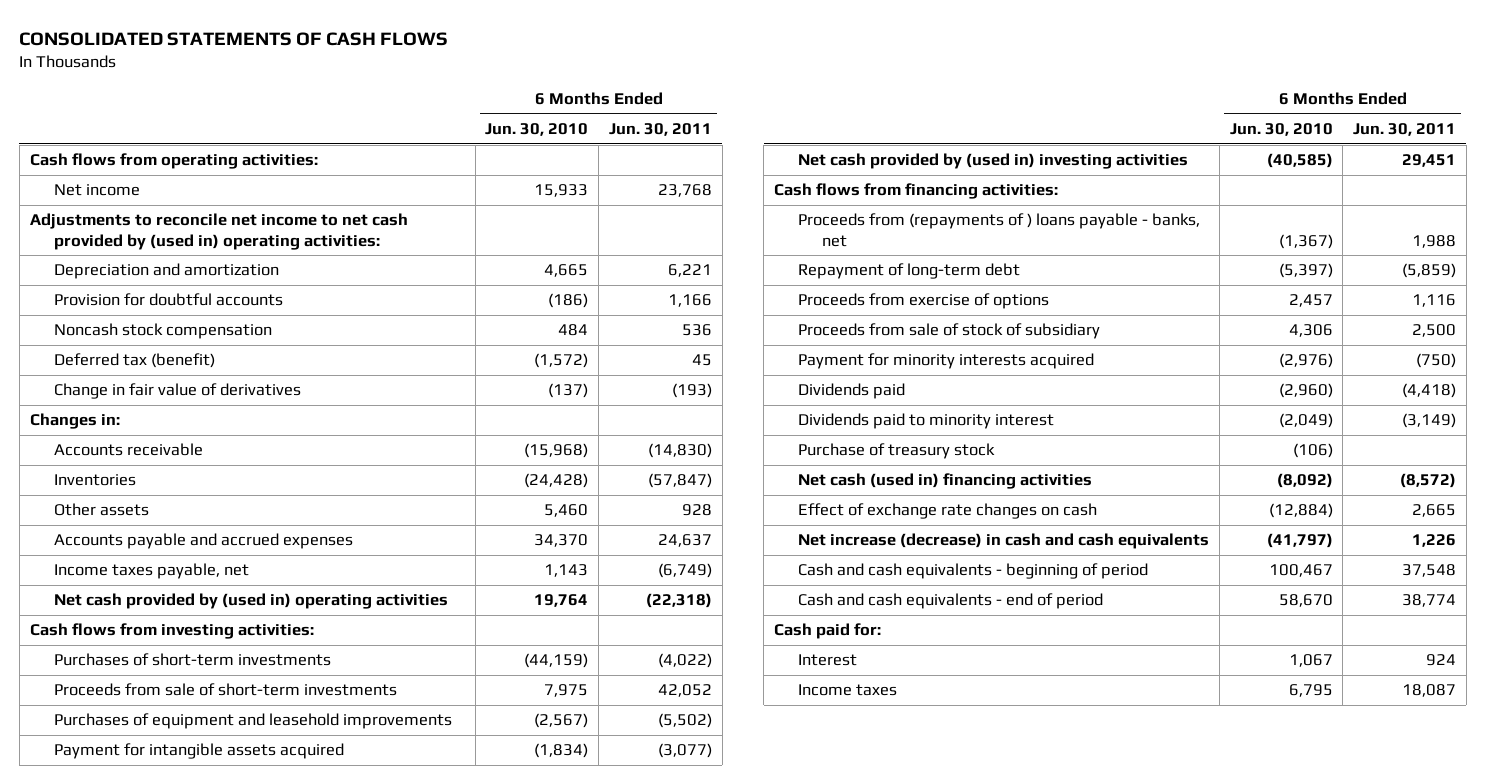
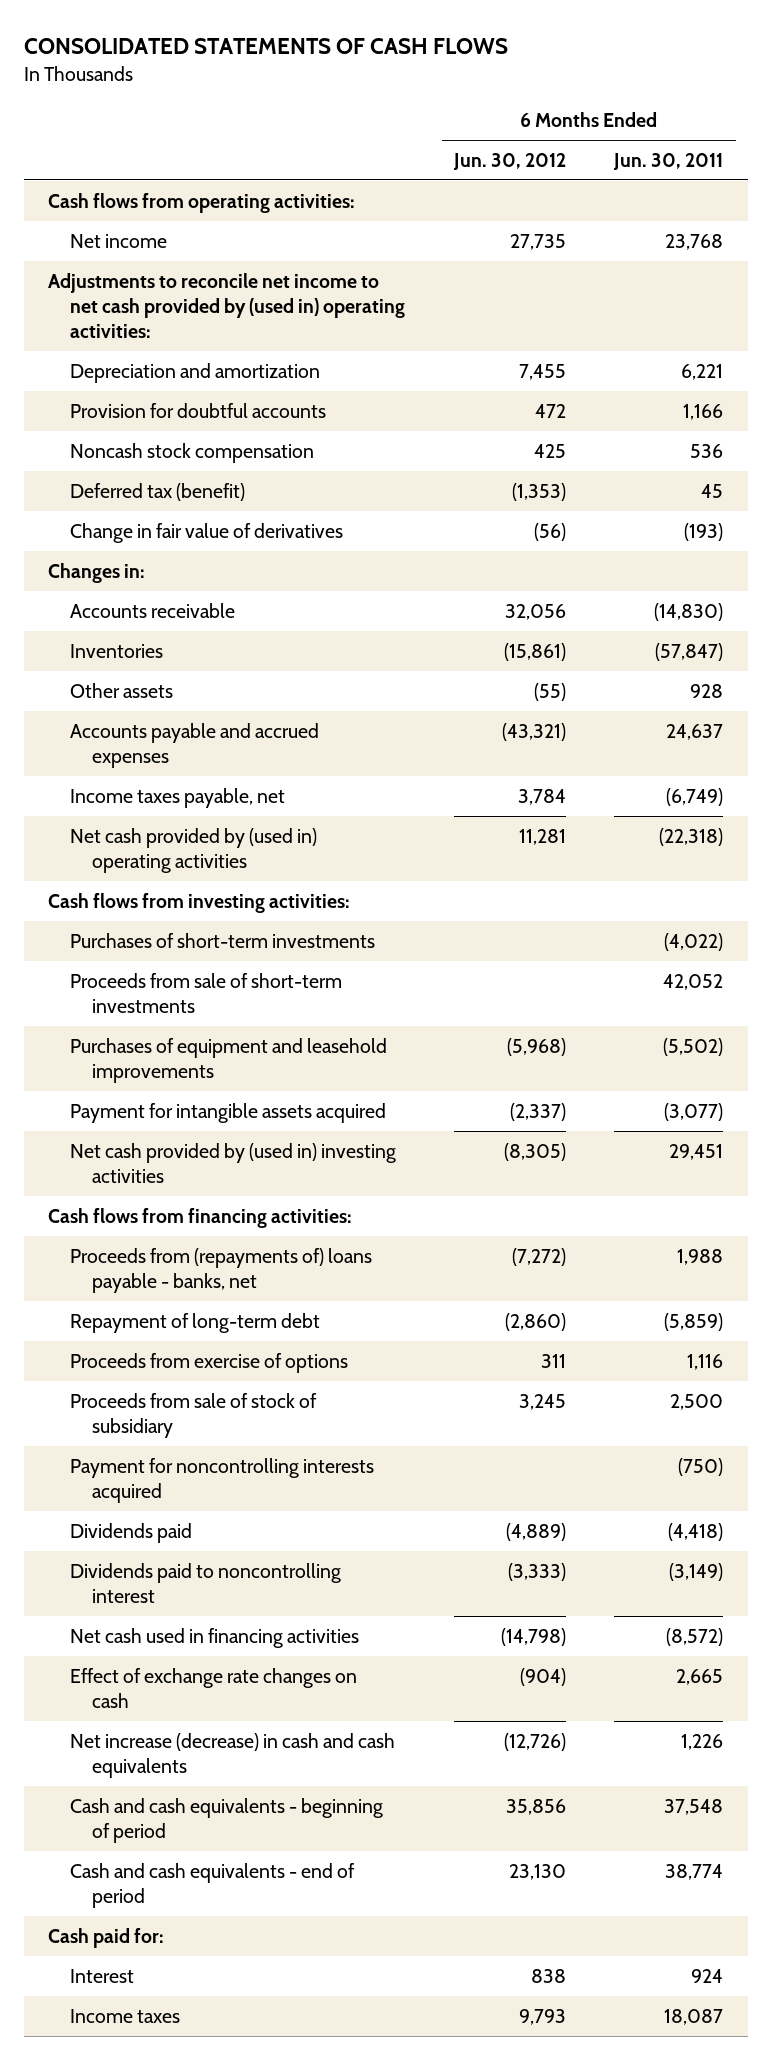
[485,123,589,137] Jun. 30, 2010 -> none
none -> [452,152,566,170] Jun. 30, 2012
[797,213,1200,247] Proceeds from (repayments of ) loans payable - banks, net -> [70,1247,373,1293] Proceeds from (repayments of) loans payable - banks, net
[797,353,1094,370] Payment for minority interests acquired -> [70,1457,375,1503] Payment for noncontrolling interests acquired
[797,443,995,460] Purchase of treasury stock -> none
[797,413,1054,430] Dividends paid to minority interest -> [70,1562,342,1603] Dividends paid to noncontrolling interest
[797,473,1092,490] Net cash (used in) financing activities -> [70,1627,360,1648] Net cash used in financing activities

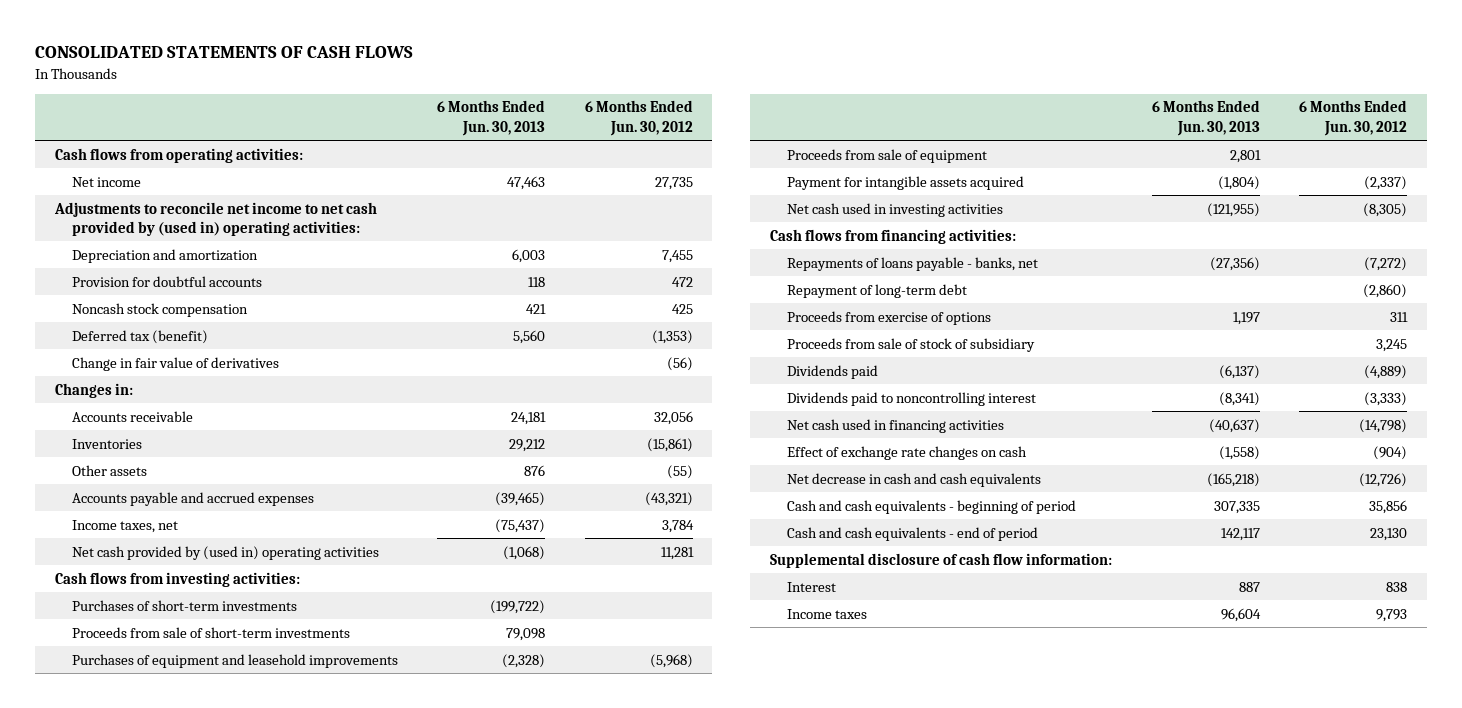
[613,152,724,170] Jun. 30, 2011 -> none
none -> [437,100,546,136] 6 Months Ended Jun. 30, 2013
[70,787,286,808] Income taxes payable, net -> [71,519,178,533] Income taxes, net
none -> [786,148,987,163] Proceeds from sale of equipment
[70,1142,397,1183] Net cash provided by (used in) investing activities -> [786,202,1003,217] Net cash used in investing activities
[70,1247,373,1293] Proceeds from (repayments of) loans payable - banks, net -> [786,256,1038,271] Repayments of loans payable - banks, net
[70,1457,375,1503] Payment for noncontrolling interests acquired -> none
[70,1732,396,1778] Net increase (decrease) in cash and cash equivalents -> [786,472,1041,487] Net decrease in cash and cash equivalents
[48,1927,165,1948] Cash paid for: -> none
none -> [769,552,1112,568] Supplemental disclosure of cash flow information:

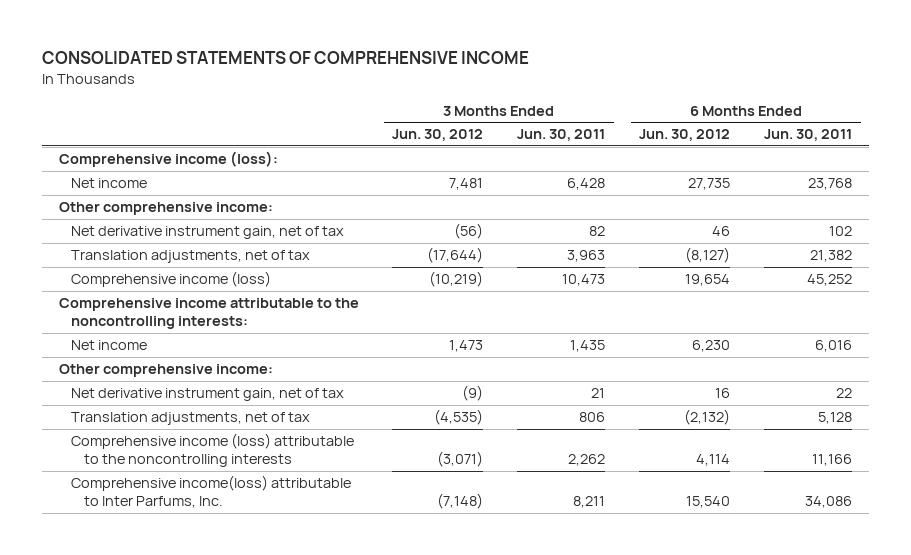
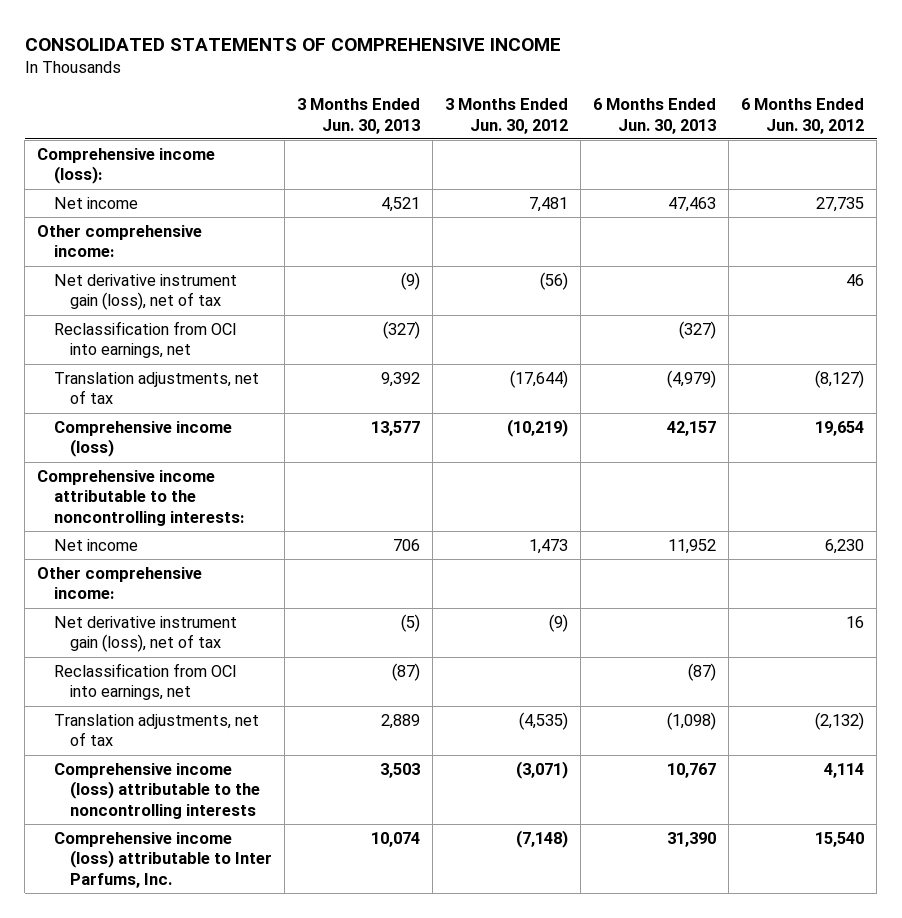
[517,129,606,142] Jun. 30, 2011 -> none
[764,129,853,142] Jun. 30, 2011 -> none
none -> [297,98,421,134] 3 Months Ended Jun. 30, 2013
none -> [593,98,717,134] 6 Months Ended Jun. 30, 2013
[71,226,345,240] Net derivative instrument gain, net of tax -> [53,274,237,311] Net derivative instrument gain (loss), net of tax
none -> [53,321,237,359] Reclassification from OCI into earnings, net
[71,388,345,402] Net derivative instrument gain, net of tax -> [53,616,237,653] Net derivative instrument gain (loss), net of tax
none -> [53,663,237,701] Reclassification from OCI into earnings, net
[71,475,352,509] Comprehensive income(loss) attributable to Inter Parfums, Inc. -> [53,832,273,888] Comprehensive income (loss) attributable to Inter Parfums, Inc.

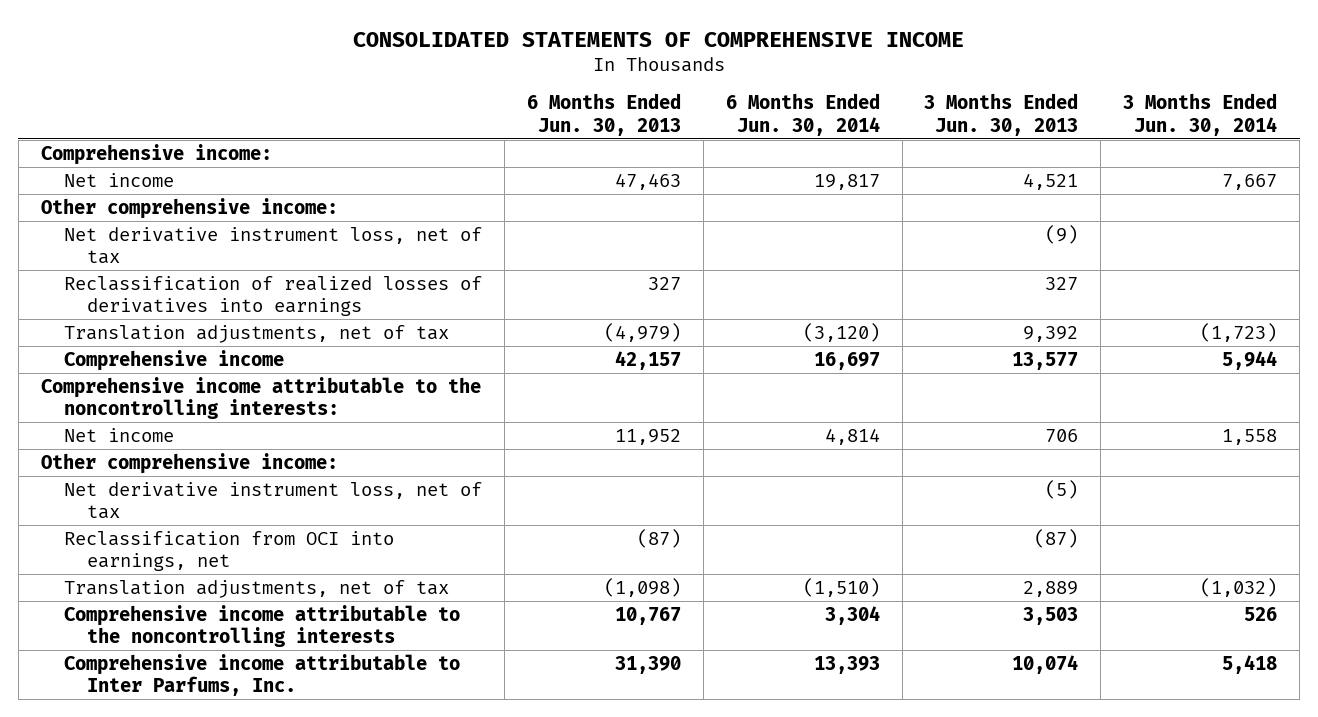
[445,98,569,134] 3 Months Ended Jun. 30, 2012 -> none
[741,98,865,134] 6 Months Ended Jun. 30, 2012 -> none
none -> [725,93,880,136] 6 Months Ended Jun. 30, 2014
none -> [1123,93,1278,136] 3 Months Ended Jun. 30, 2014
[37,148,216,185] Comprehensive income (loss): -> [40,143,272,165] Comprehensive income:
[53,274,237,311] Net derivative instrument gain (loss), net of tax -> [63,226,482,265] Net derivative instrument loss, net of tax
[53,321,237,359] Reclassification from OCI into earnings, net -> [63,275,482,317] Reclassification of realized losses of derivatives into earnings
[383,321,421,340] (327) -> [1045,276,1079,290] 327
[679,321,717,340] (327) -> [647,276,681,290] 327
[53,421,232,458] Comprehensive income (loss) -> [63,349,284,371] Comprehensive income
[53,616,237,653] Net derivative instrument gain (loss), net of tax -> [63,481,482,520] Net derivative instrument loss, net of tax
[53,763,261,819] Comprehensive income (loss) attributable to the noncontrolling interests -> [63,604,460,648] Comprehensive income attributable to the noncontrolling interests
[53,832,273,888] Comprehensive income (loss) attributable to Inter Parfums, Inc. -> [63,653,460,697] Comprehensive income attributable to Inter Parfums, Inc.

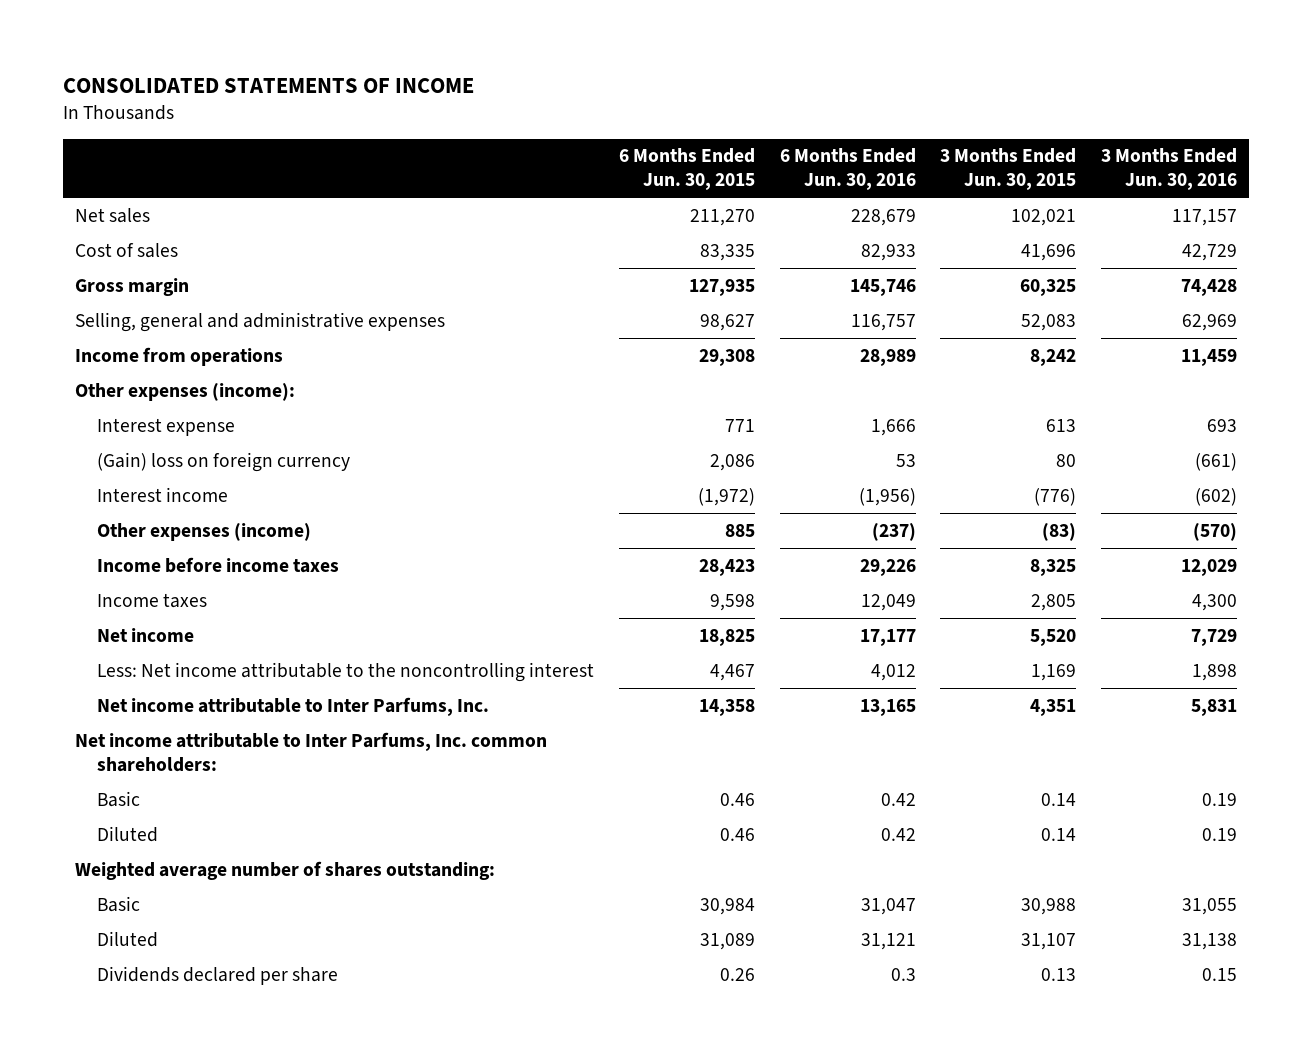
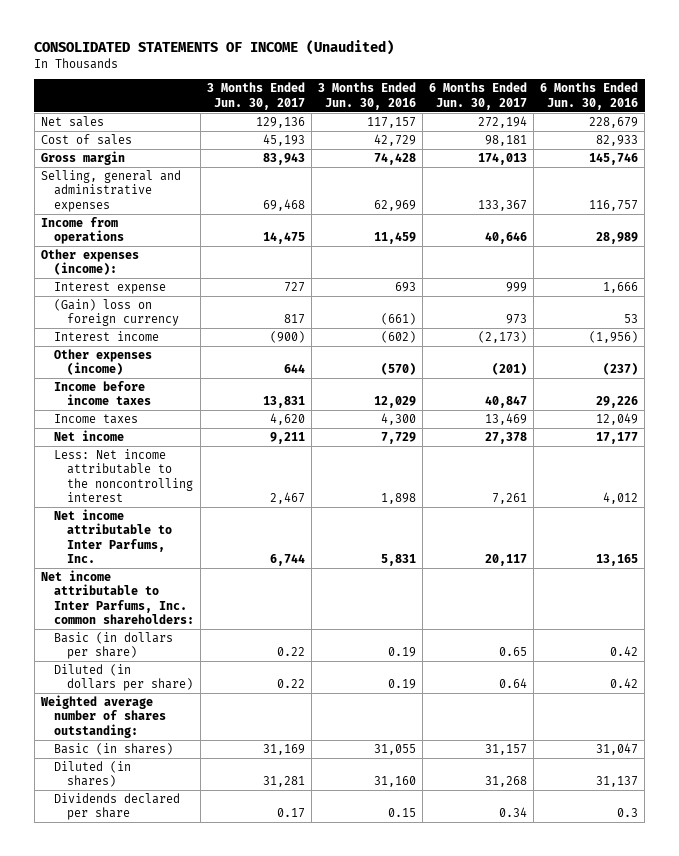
[62,78,474,94] CONSOLIDATED STATEMENTS OF INCOME -> [34,40,395,56] CONSOLIDATED STATEMENTS OF INCOME (Unaudited)
[618,148,755,191] 6 Months Ended Jun. 30, 2015 -> none
[940,148,1077,191] 3 Months Ended Jun. 30, 2015 -> none
none -> [206,82,305,110] 3 Months Ended Jun. 30, 2017
none -> [429,82,528,110] 6 Months Ended Jun. 30, 2017
[97,790,141,807] Basic -> [53,632,173,660] Basic (in dollars per share)
[97,825,159,842] Diluted -> [53,664,193,692] Diluted (in dollars per share)
[97,895,141,912] Basic -> [53,743,173,756] Basic (in shares)
[97,930,159,947] Diluted -> [53,761,131,788] Diluted (in shares)
[860,932,916,950] 31,121 -> [596,776,639,788] 31,137
[1181,932,1237,950] 31,138 -> [374,776,417,788] 31,160

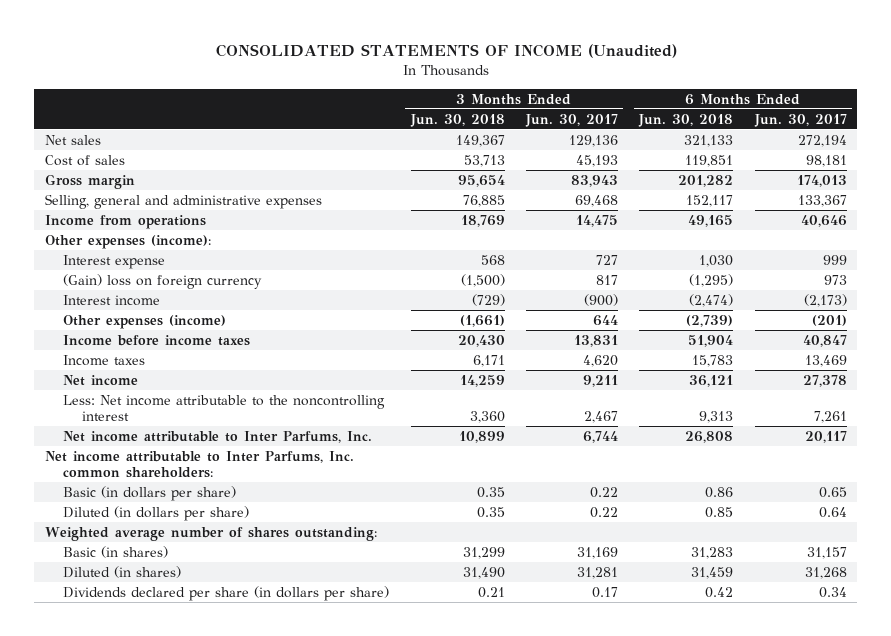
[318,82,417,110] 3 Months Ended Jun. 30, 2016 -> none
[540,82,639,110] 6 Months Ended Jun. 30, 2016 -> none
none -> [409,113,505,127] Jun. 30, 2018
none -> [638,113,734,127] Jun. 30, 2018
[53,793,180,821] Dividends declared per share -> [63,585,390,601] Dividends declared per share (in dollars per share)

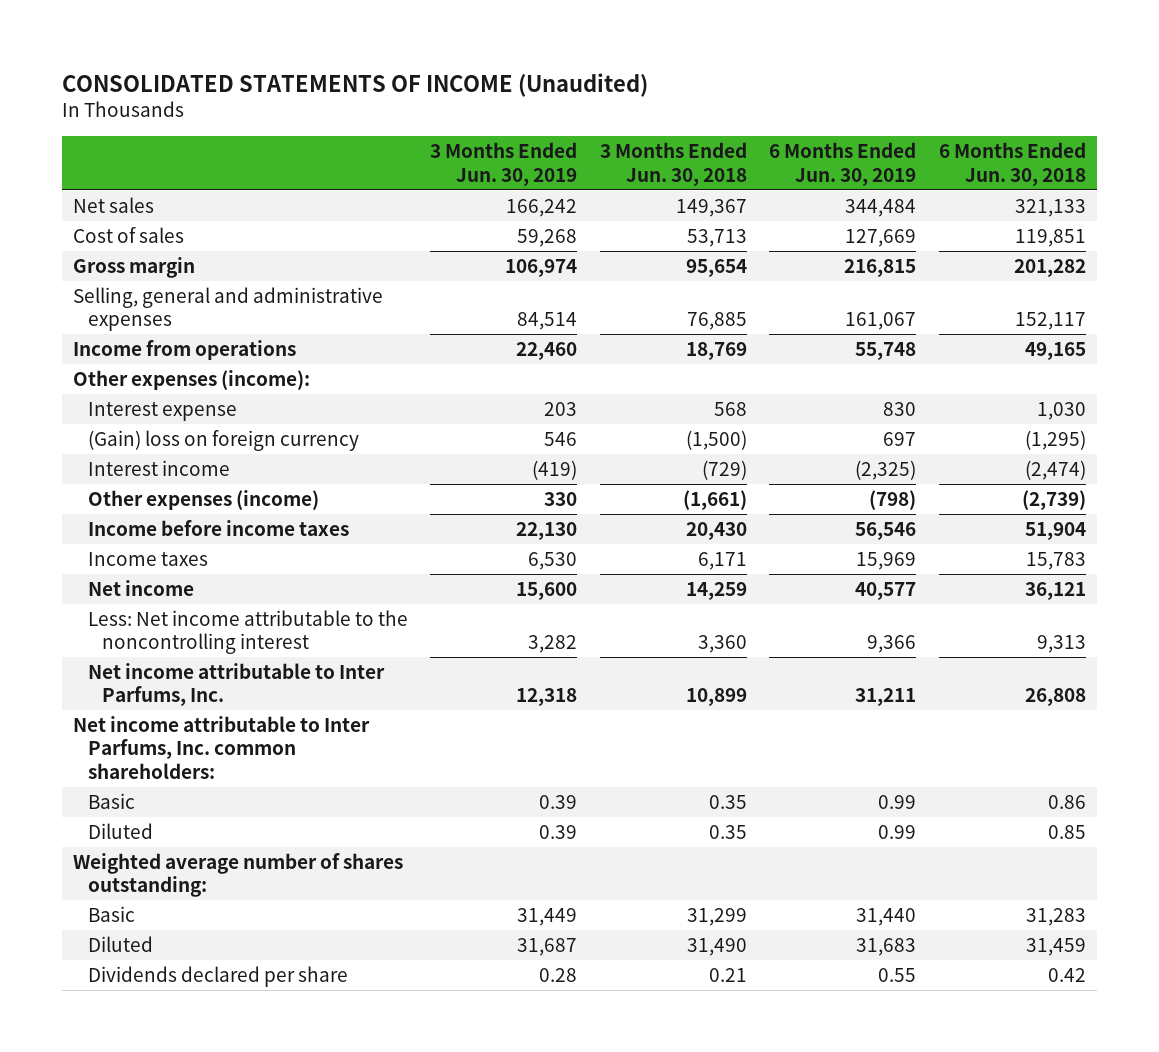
[525,113,619,127] Jun. 30, 2017 -> none
[753,113,847,127] Jun. 30, 2017 -> none
none -> [430,142,578,186] 3 Months Ended Jun. 30, 2019
none -> [769,142,917,186] 6 Months Ended Jun. 30, 2019
[63,485,237,501] Basic (in dollars per share) -> [87,792,135,809] Basic
[63,505,250,521] Diluted (in dollars per share) -> [87,822,153,839] Diluted
[63,545,169,558] Basic (in shares) -> [87,905,135,922] Basic
[63,565,182,578] Diluted (in shares) -> [87,935,153,952] Diluted
[63,585,390,601] Dividends declared per share (in dollars per share) -> [87,965,348,987] Dividends declared per share

